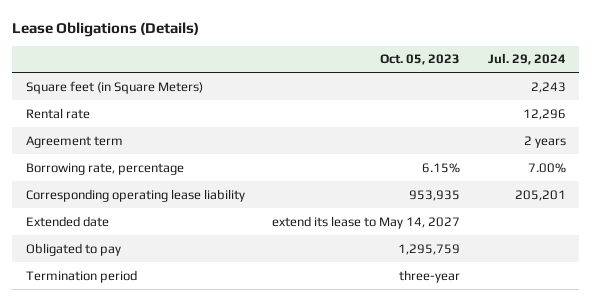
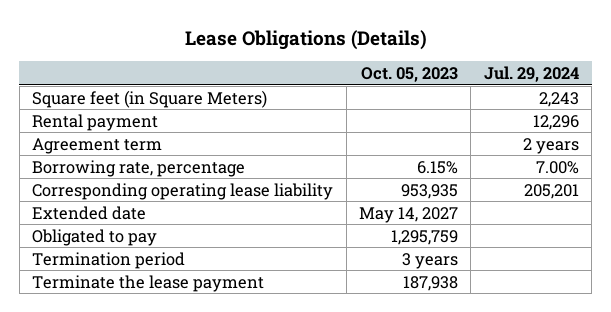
[26,107,91,119] Rental rate -> [32,113,159,131] Rental payment
[272,215,461,229] extend its lease to May 14, 2027 -> [359,206,459,223] May 14, 2027
[399,269,461,283] three-year -> [402,252,459,269] 3 years
none -> [32,274,265,292] Terminate the lease payment

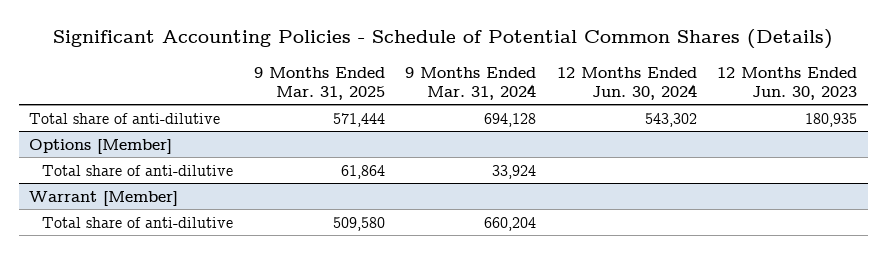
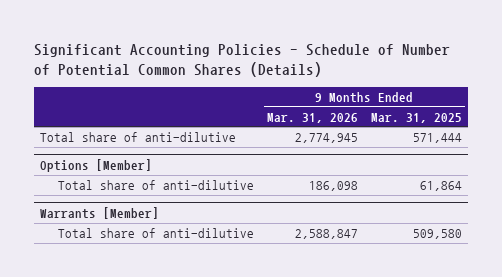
[53,29,834,50] Significant Accounting Policies - Schedule of Potential Common Shares (Details) -> [33,43,450,77] Significant Accounting Policies - Schedule of Number of Potential Common Shares (Details)
[405,67,537,100] 9 Months Ended Mar. 31, 2024 -> none
[556,67,697,100] 12 Months Ended Jun. 30, 2024 -> none
[717,67,858,100] 12 Months Ended Jun. 30, 2023 -> none
none -> [266,112,358,123] Mar. 31, 2026
[28,190,178,206] Warrant [Member] -> [40,206,160,219] Warrants [Member]

